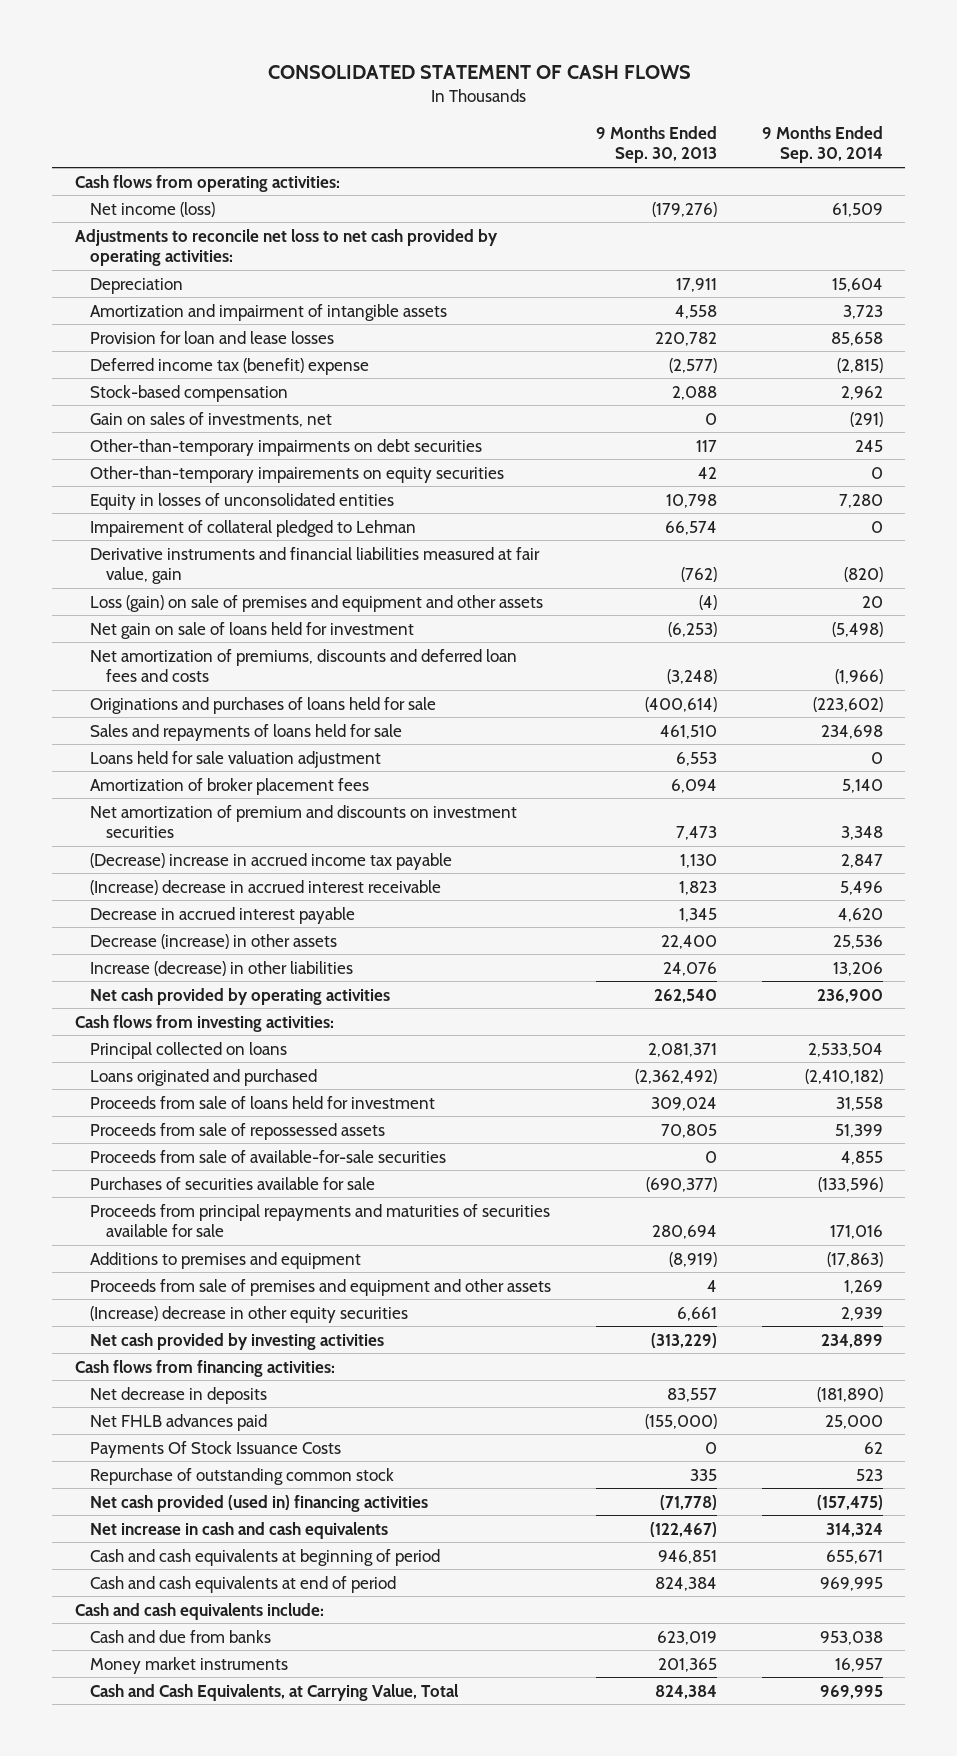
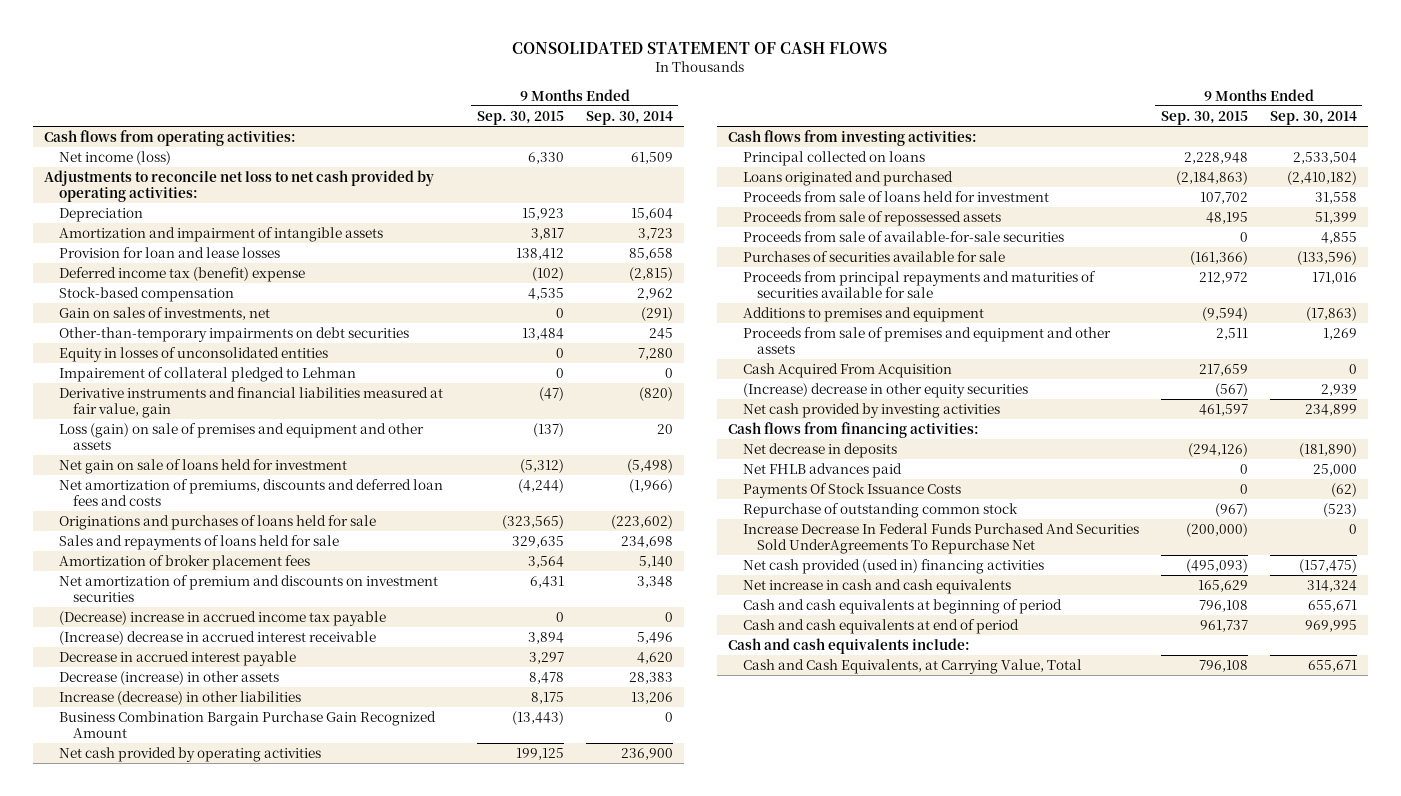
[595,126,717,164] 9 Months Ended Sep. 30, 2013 -> none
none -> [476,110,564,125] Sep. 30, 2015
[90,465,505,483] Other-than-temporary impairements on equity securities -> none
[90,750,382,768] Loans held for sale valuation adjustment -> none
[840,853,883,868] 2,847 -> [664,612,673,623] 0
[832,934,883,949] 25,536 -> [628,672,673,685] 28,383
none -> [58,711,436,738] Business Combination Bargain Purchase Gain Recognized Amount
none -> [742,363,952,379] Cash Acquired From Acquisition
[863,1441,883,1454] 62 -> [1330,483,1357,498] (62)
[855,1468,883,1481] 523 -> [1322,503,1357,518] (523)
none -> [742,523,1139,554] Increase Decrease In Federal Funds Purchased And Securities Sold UnderAgreements To Repurchase Net
[90,1629,272,1643] Cash and due from banks -> none
[90,1656,289,1674] Money market instruments -> none
[819,1684,883,1699] 969,995 -> [1307,660,1357,673] 655,671

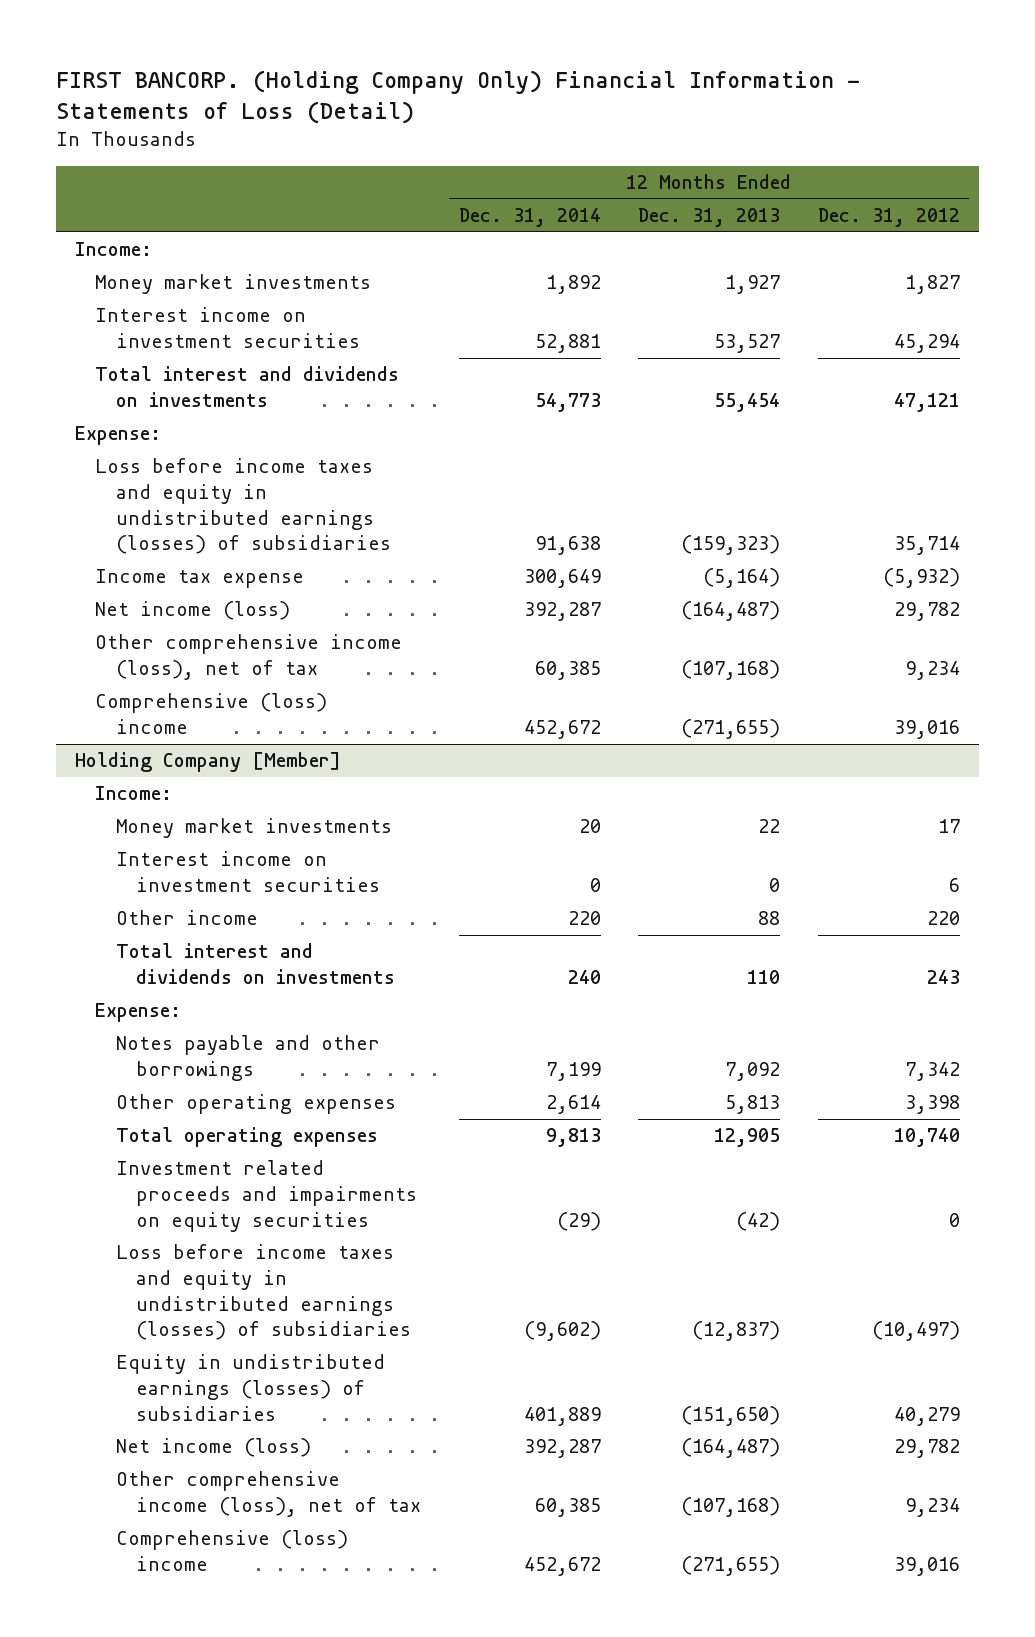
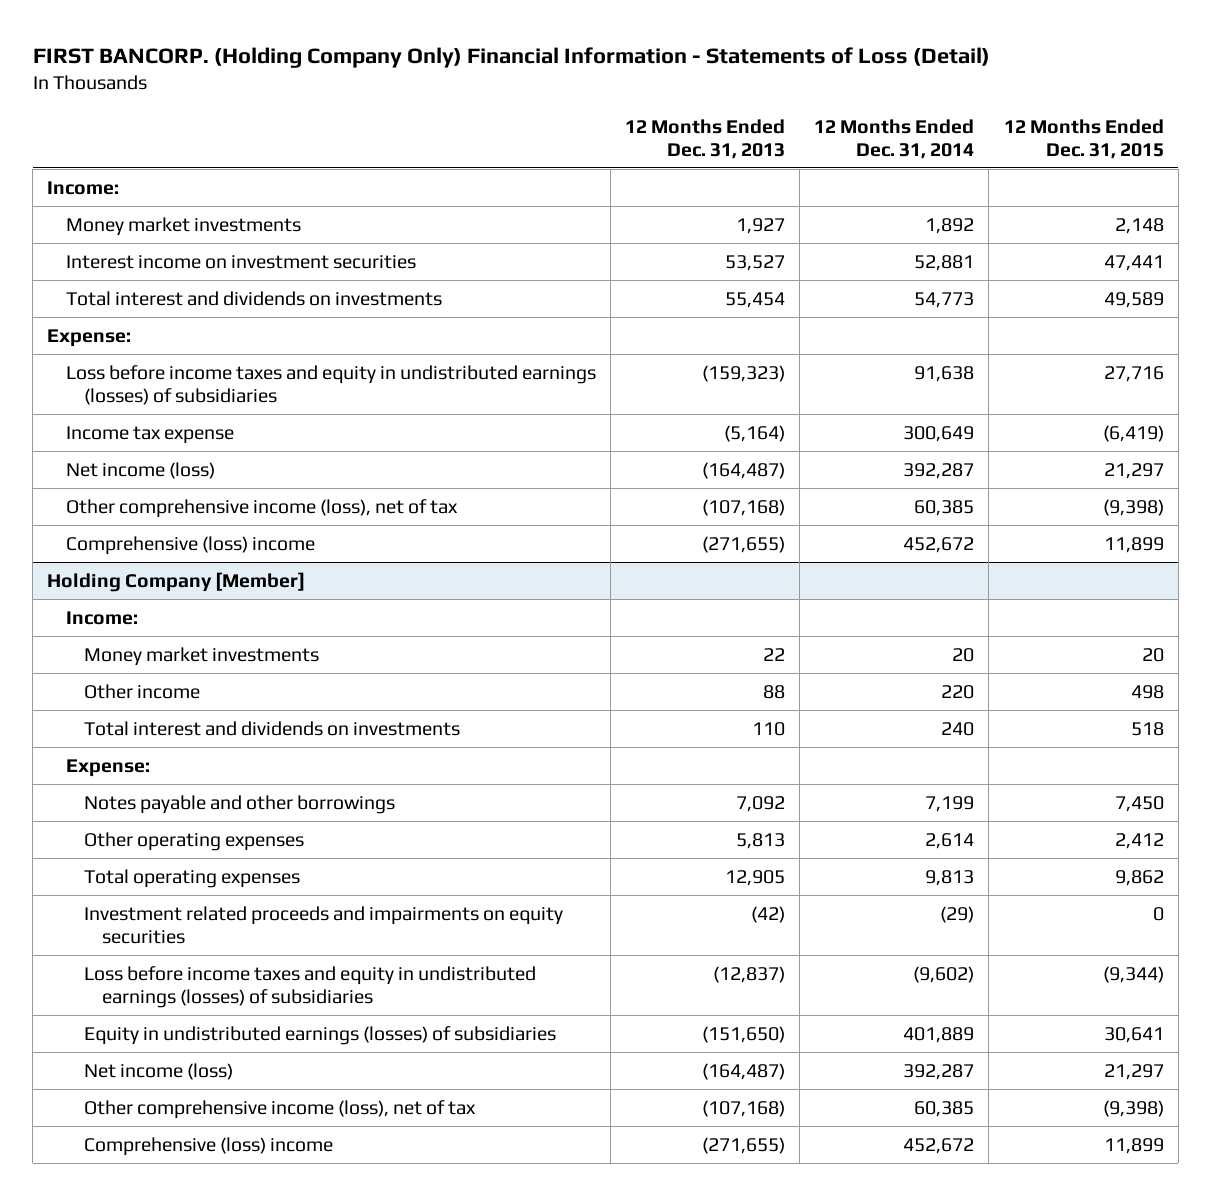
[818,208,961,228] Dec. 31, 2012 -> none
none -> [1003,118,1164,159] 12 Months Ended Dec. 31, 2015
[115,851,380,892] Interest income on investment securities -> none

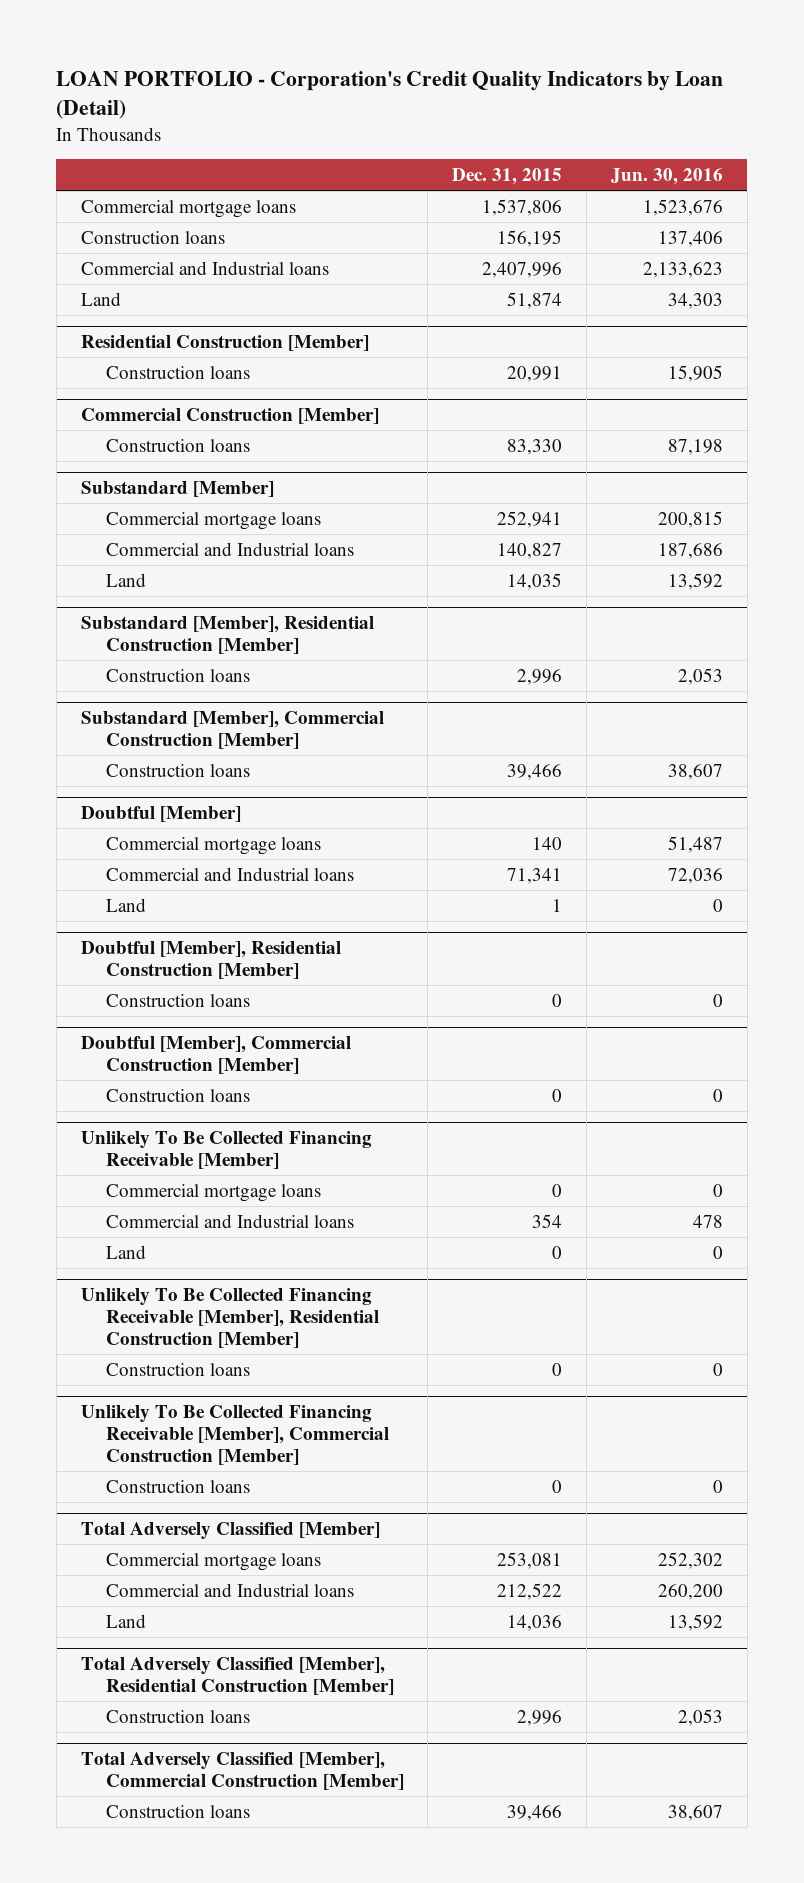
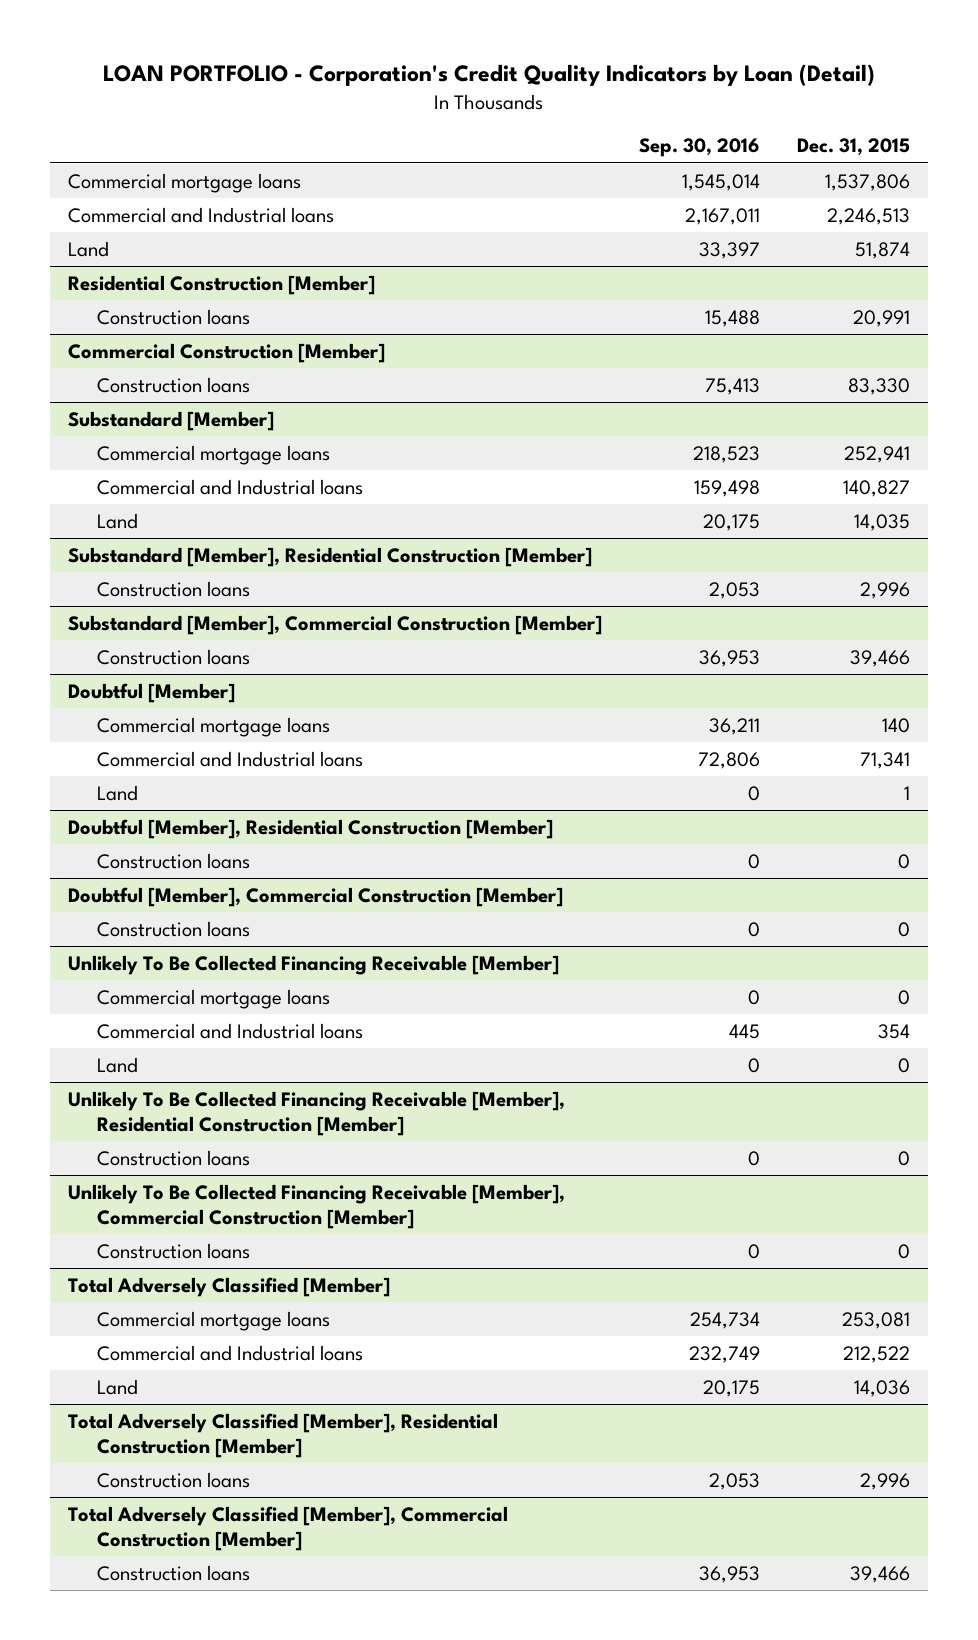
[610,168,723,186] Jun. 30, 2016 -> none
none -> [638,138,760,158] Sep. 30, 2016
[80,230,225,244] Construction loans -> none
[482,261,563,278] 2,407,996 -> [826,207,910,225] 2,246,513

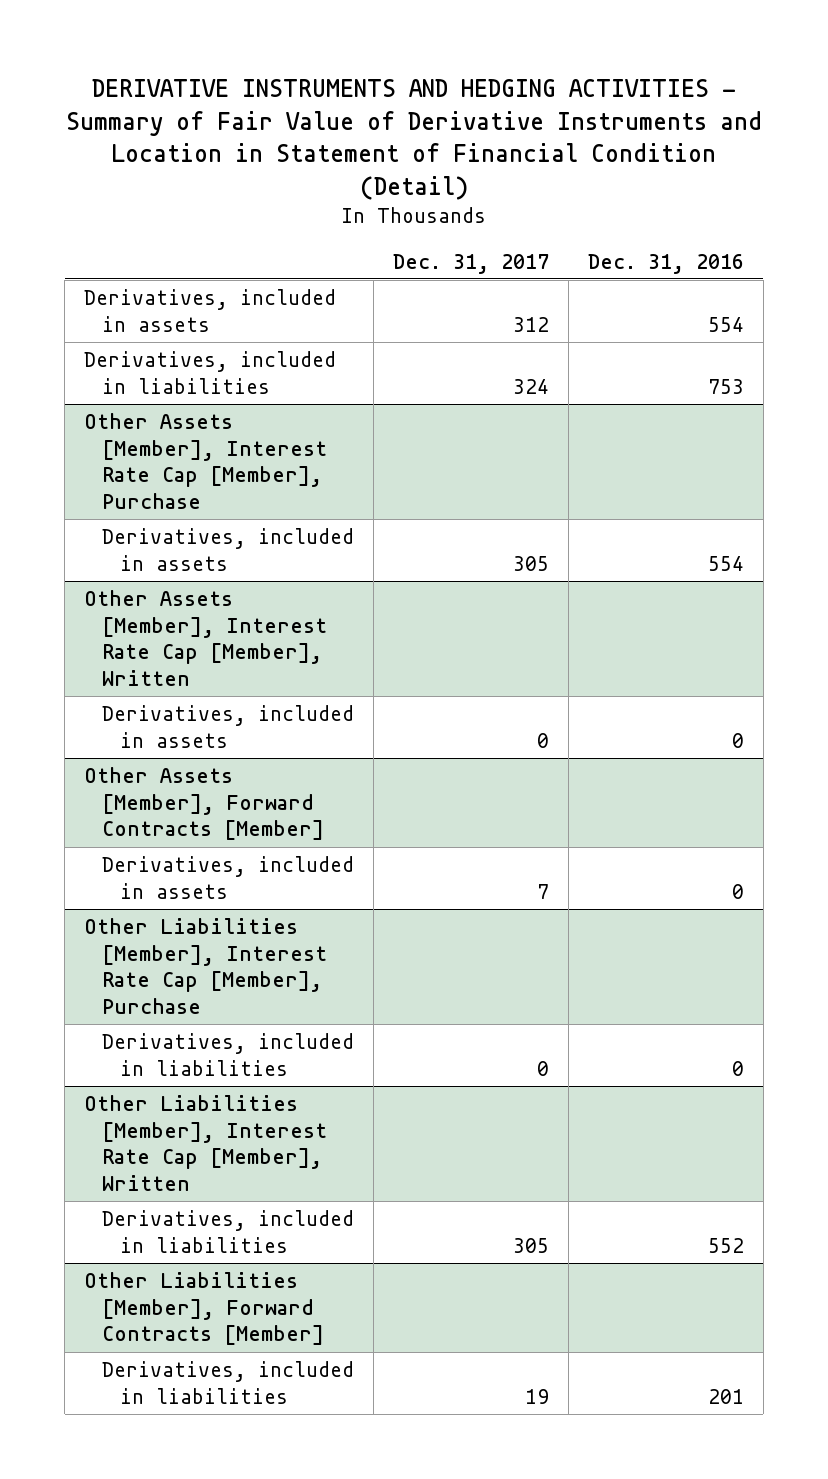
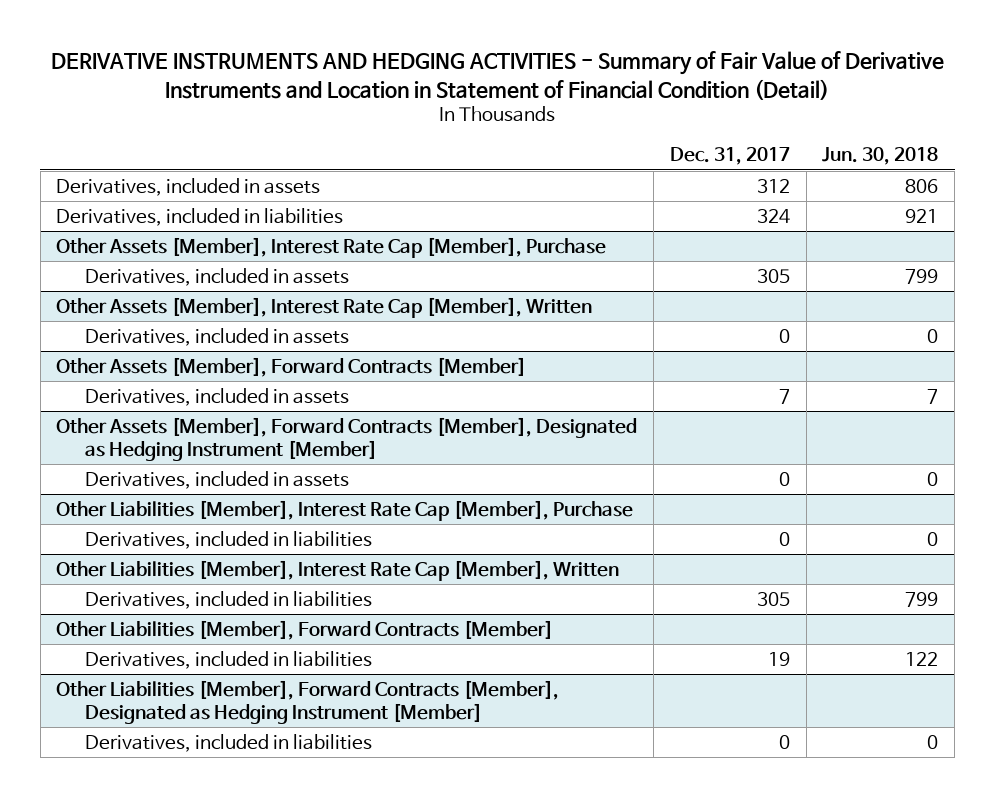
[587,253,744,274] Dec. 31, 2016 -> none
none -> [822,147,939,166] Jun. 30, 2018
none -> [56,416,638,461] Other Assets [Member], Forward Contracts [Member], Designated as Hedging Instrument [Member]
none -> [84,470,349,489] Derivatives, included in assets
none -> [56,679,560,724] Other Liabilities [Member], Forward Contracts [Member], Designated as Hedging Instrument [Member]
none -> [84,733,372,752] Derivatives, included in liabilities

